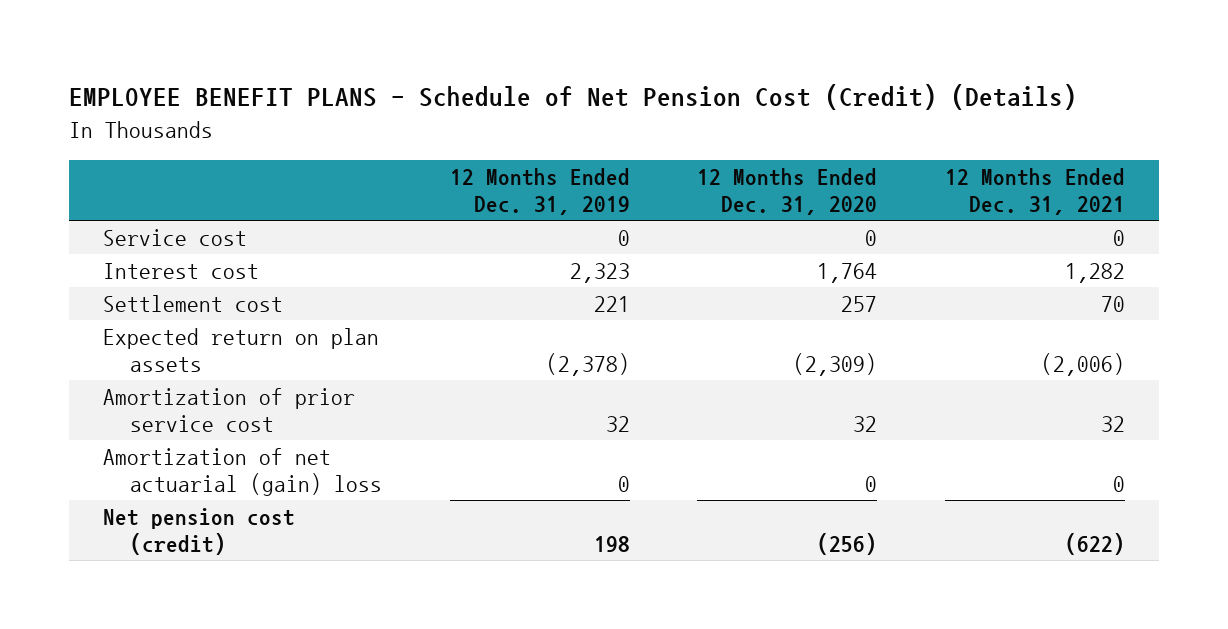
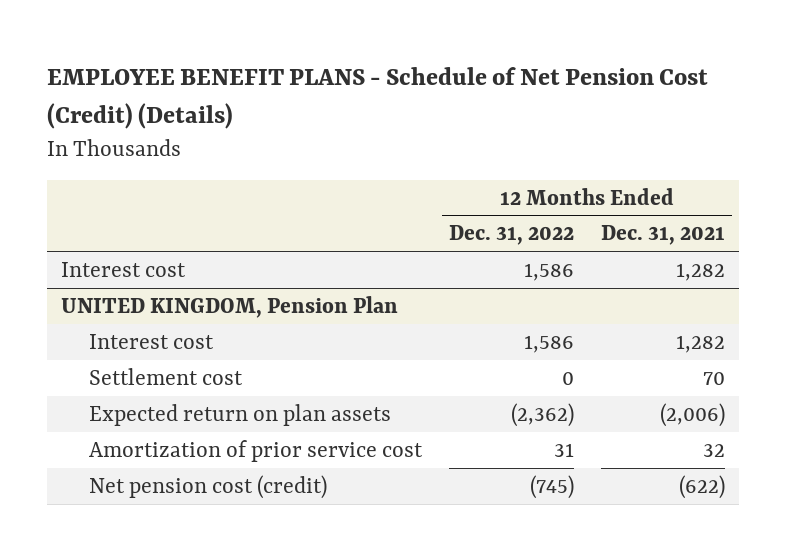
[449,167,630,215] 12 Months Ended Dec. 31, 2019 -> none
[697,167,878,215] 12 Months Ended Dec. 31, 2020 -> none
none -> [449,225,575,246] Dec. 31, 2022
[103,228,248,246] Service cost -> none
none -> [60,295,398,318] UNITED KINGDOM, Pension Plan
none -> [89,333,215,349] Interest cost
[103,447,383,497] Amortization of net actuarial (gain) loss -> none

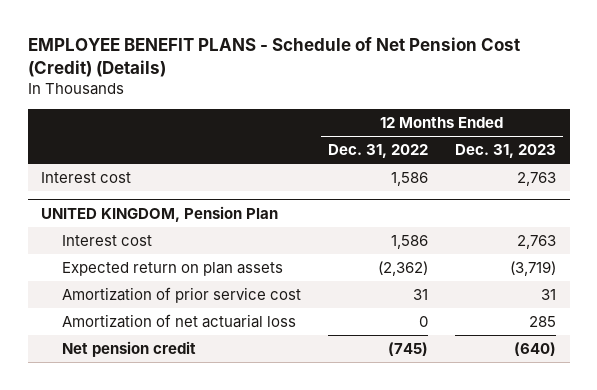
[601,225,726,246] Dec. 31, 2021 -> none
none -> [455,144,557,159] Dec. 31, 2023
[89,367,244,385] Settlement cost -> none
none -> [62,313,297,328] Amortization of net actuarial loss
[89,474,328,499] Net pension cost (credit) -> [62,340,197,357] Net pension credit

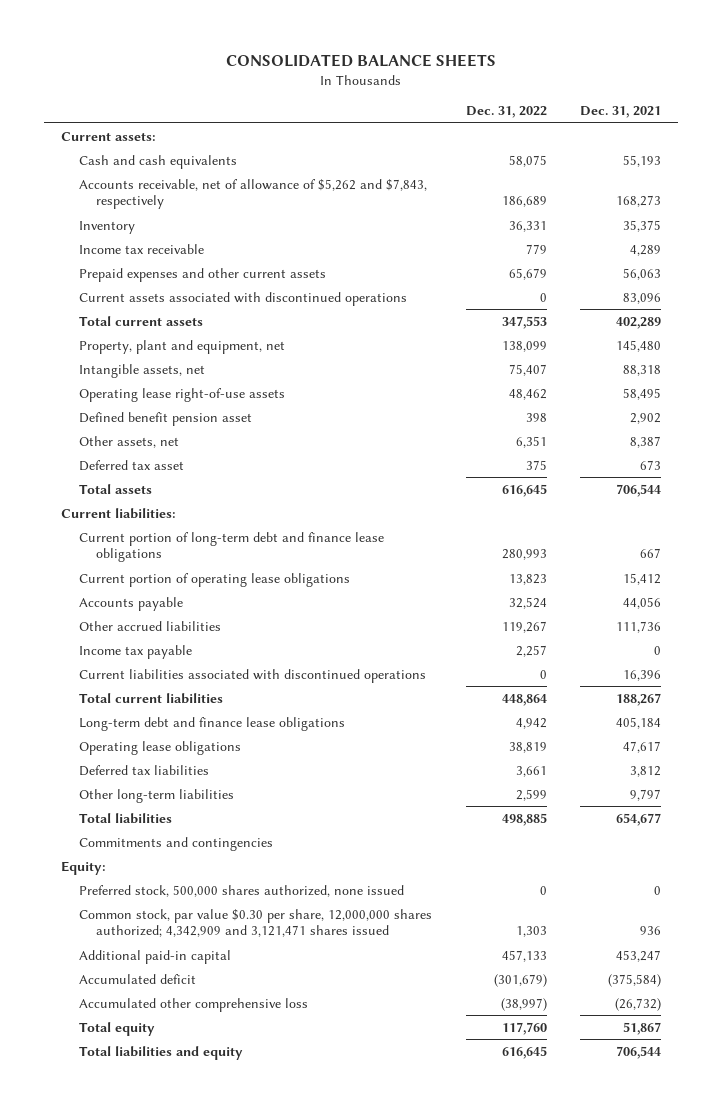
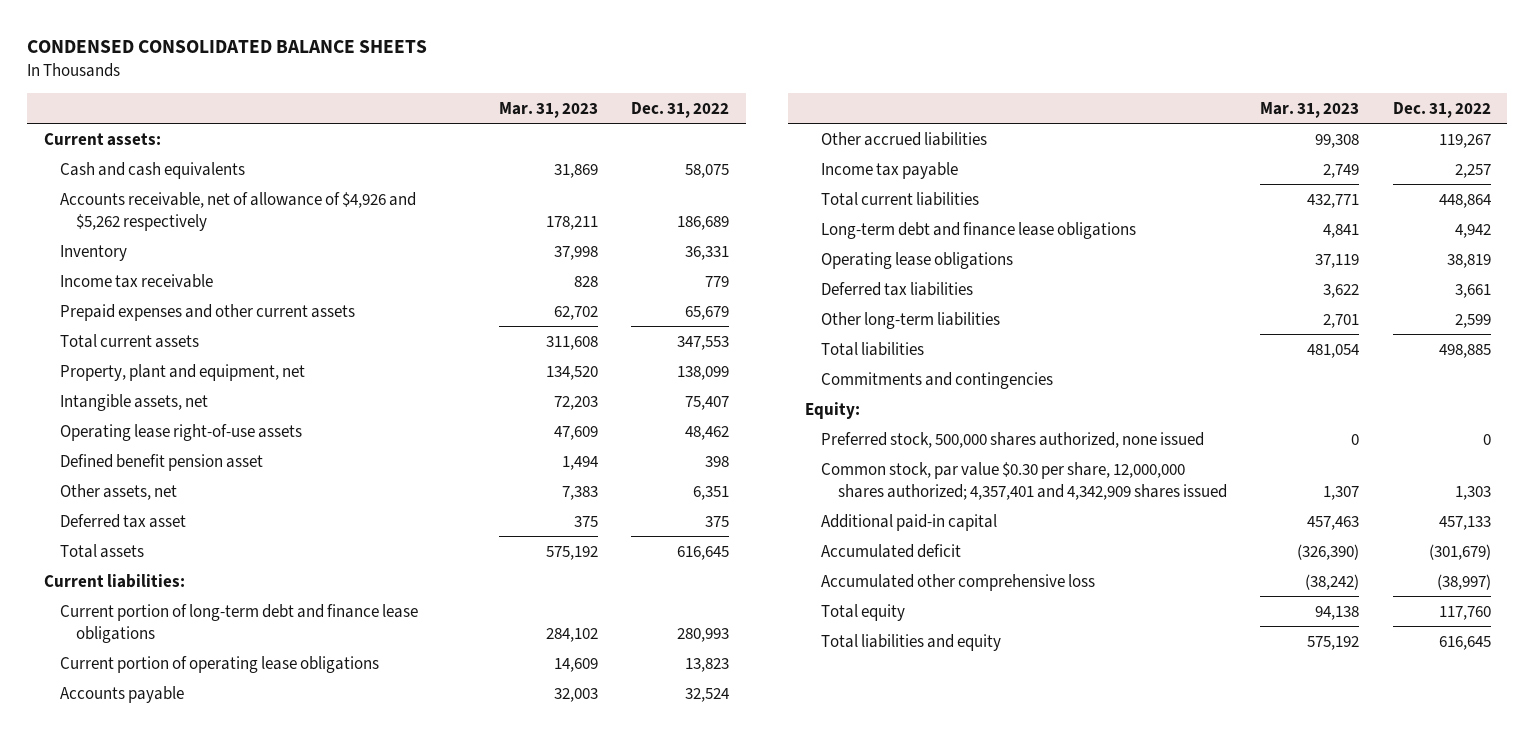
[226,53,497,67] CONSOLIDATED BALANCE SHEETS -> [26,40,427,54] CONDENSED CONSOLIDATED BALANCE SHEETS
[580,106,662,119] Dec. 31, 2021 -> none
none -> [498,102,598,119] Mar. 31, 2023
[78,178,427,210] Accounts receivable, net of allowance of $5,262 and $7,843, respectively -> [59,191,416,231] Accounts receivable, net of allowance of $4,926 and $5,262 respectively
[78,291,407,306] Current assets associated with discontinued operations -> none
[78,668,426,683] Current liabilities associated with discontinued operations -> none
[78,908,432,938] Common stock, par value $0.30 per share, 12,000,000 shares authorized; 4,342,909 and 3,121,471 shares issued -> [821,461,1227,500] Common stock, par value $0.30 per share, 12,000,000 shares authorized; 4,357,401 and 4,342,909 shares issued

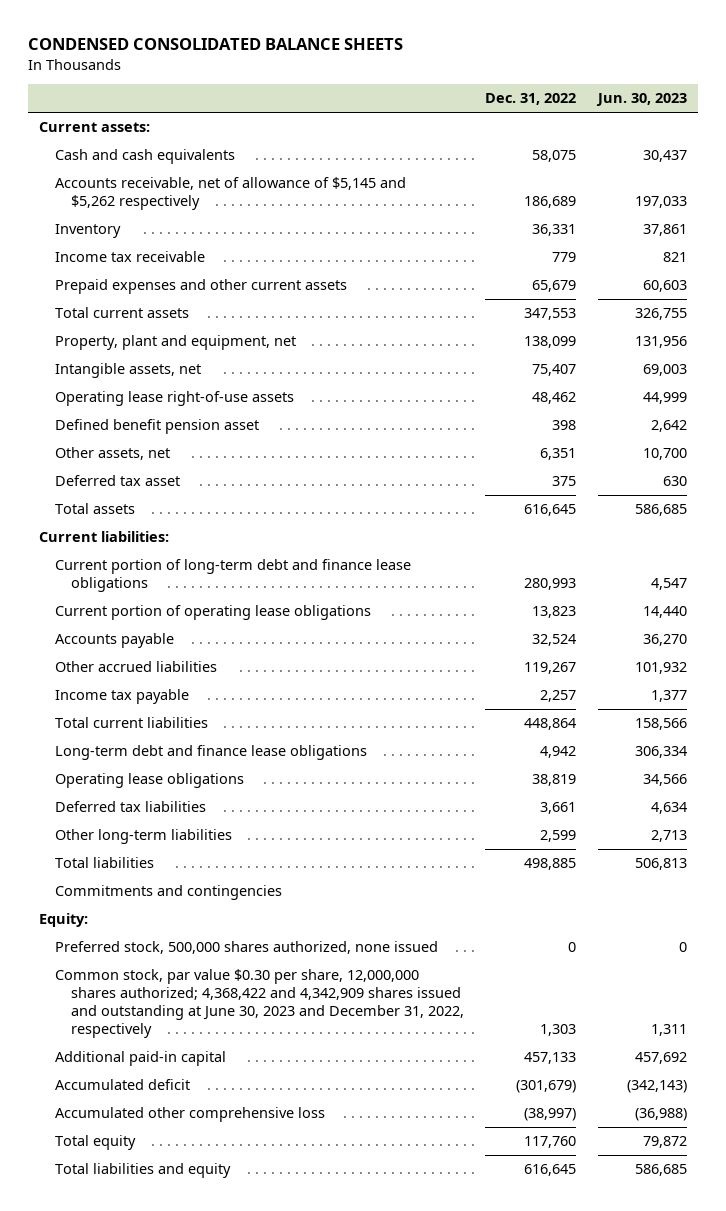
[498,102,598,119] Mar. 31, 2023 -> none
none -> [596,93,688,107] Jun. 30, 2023
[59,191,416,231] Accounts receivable, net of allowance of $4,926 and $5,262 respectively -> [54,177,406,211] Accounts receivable, net of allowance of $5,145 and $5,262 respectively
[821,461,1227,500] Common stock, par value $0.30 per share, 12,000,000 shares authorized; 4,357,401 and 4,342,909 shares issued -> [54,969,464,1039] Common stock, par value $0.30 per share, 12,000,000 shares authorized; 4,368,422 and 4,342,909 shares issued and outstanding at June 30, 2023 and December 31, 2022, respectively

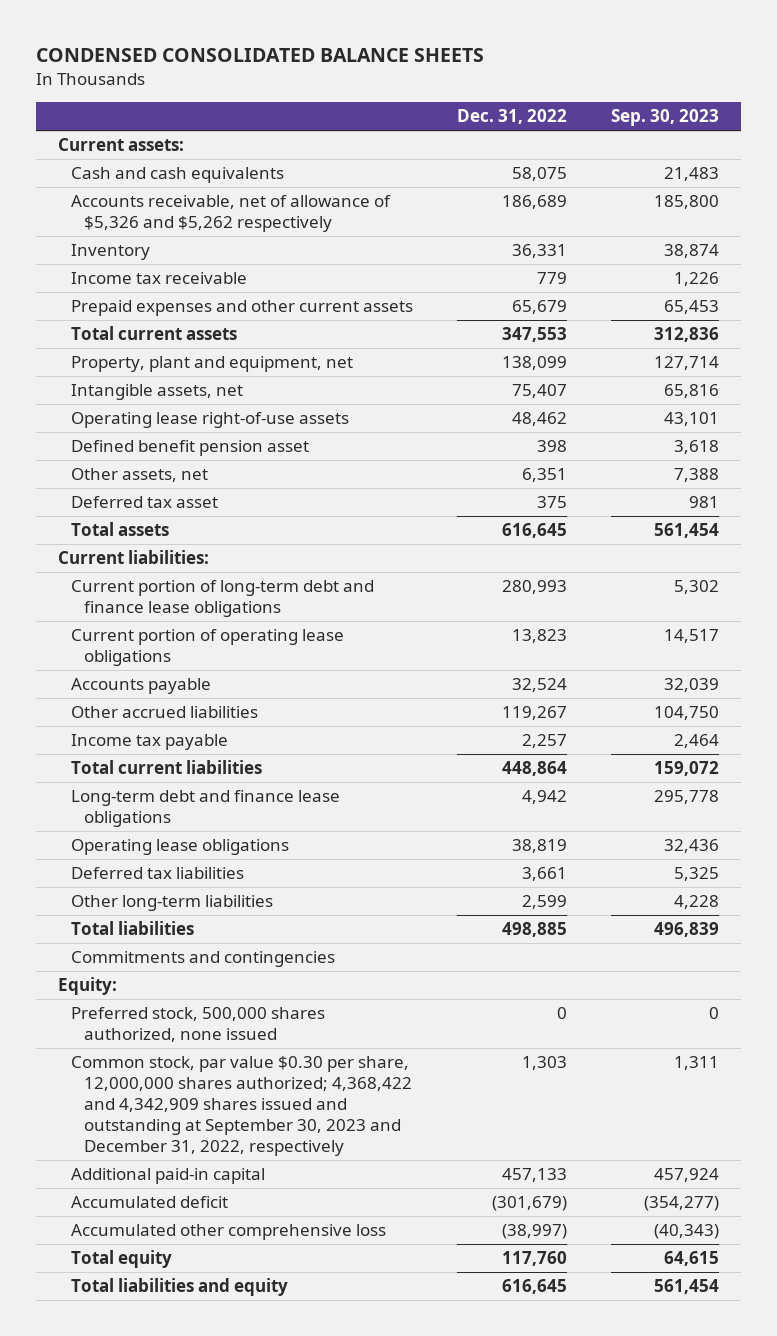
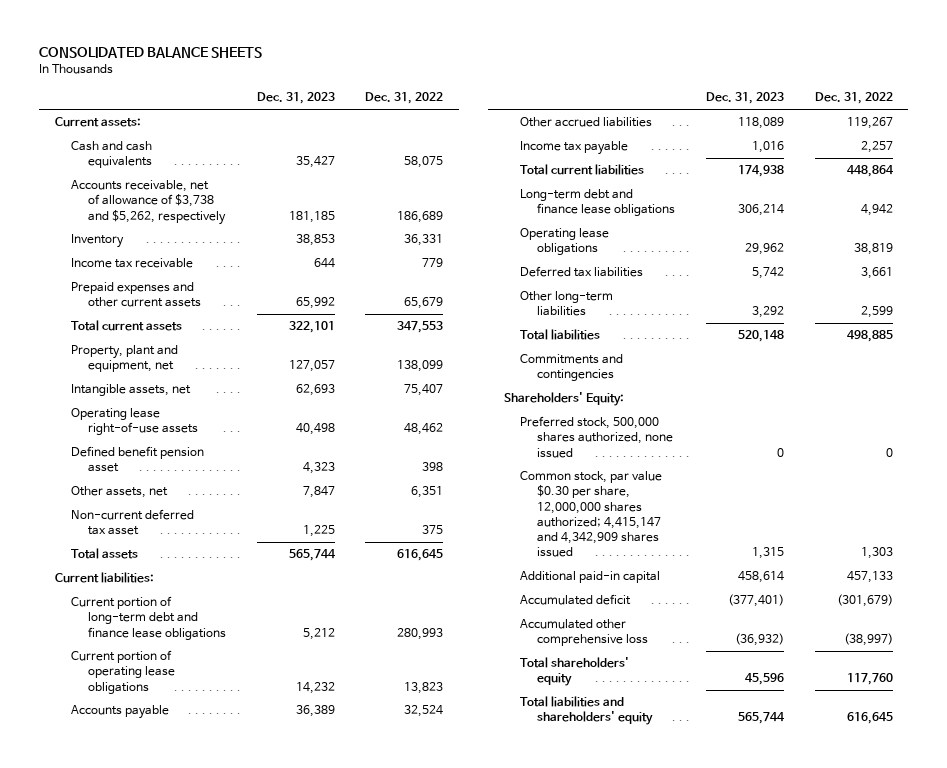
[35,48,484,63] CONDENSED CONSOLIDATED BALANCE SHEETS -> [39,47,263,59] CONSOLIDATED BALANCE SHEETS
[611,109,720,127] Sep. 30, 2023 -> none
none -> [256,92,335,105] Dec. 31, 2023
[71,195,392,233] Accounts receivable, net of allowance of $5,326 and $5,262 respectively -> [71,180,226,225] Accounts receivable, net of allowance of $3,738 and $5,262, respectively
[71,496,219,509] Deferred tax asset -> [71,509,195,536] Non-current deferred tax asset
[57,977,117,996] Equity: -> [503,392,624,407] Shareholders' Equity:
[71,1056,413,1157] Common stock, par value $0.30 per share, 12,000,000 shares authorized; 4,368,422 and 4,342,909 shares issued and outstanding at September 30, 2023 and December 31, 2022, respectively -> [520,471,663,557] Common stock, par value $0.30 per share, 12,000,000 shares authorized; 4,415,147 and 4,342,909 shares issued
[71,1250,173,1269] Total equity -> [520,657,630,687] Total shareholders' equity
[71,1278,289,1297] Total liabilities and equity -> [520,696,653,726] Total liabilities and shareholders' equity

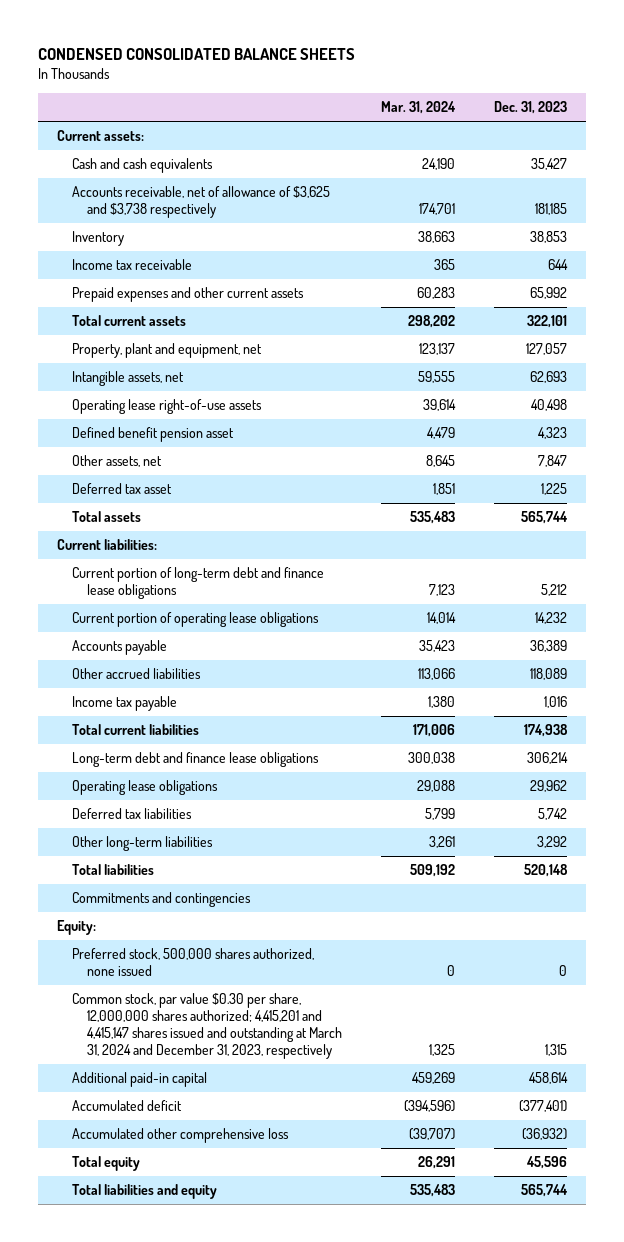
[39,47,263,59] CONSOLIDATED BALANCE SHEETS -> [37,47,355,60] CONDENSED CONSOLIDATED BALANCE SHEETS
[365,92,444,105] Dec. 31, 2022 -> none
none -> [381,101,457,115] Mar. 31, 2024
[71,180,226,225] Accounts receivable, net of allowance of $3,738 and $5,262, respectively -> [72,186,331,219] Accounts receivable, net of allowance of $3,625 and $3,738 respectively
[71,509,195,536] Non-current deferred tax asset -> [72,483,173,495] Deferred tax asset
[503,392,624,407] Shareholders' Equity: -> [57,920,97,936] Equity:
[520,471,663,557] Common stock, par value $0.30 per share, 12,000,000 shares authorized; 4,415,147 and 4,342,909 shares issued -> [72,993,343,1060] Common stock, par value $0.30 per share, 12,000,000 shares authorized; 4,415,201 and 4,415,147 shares issued and outstanding at March 31, 2024 and December 31, 2023, respectively
[520,657,630,687] Total shareholders' equity -> [72,1156,141,1172] Total equity
[520,696,653,726] Total liabilities and shareholders' equity -> [72,1184,218,1200] Total liabilities and equity

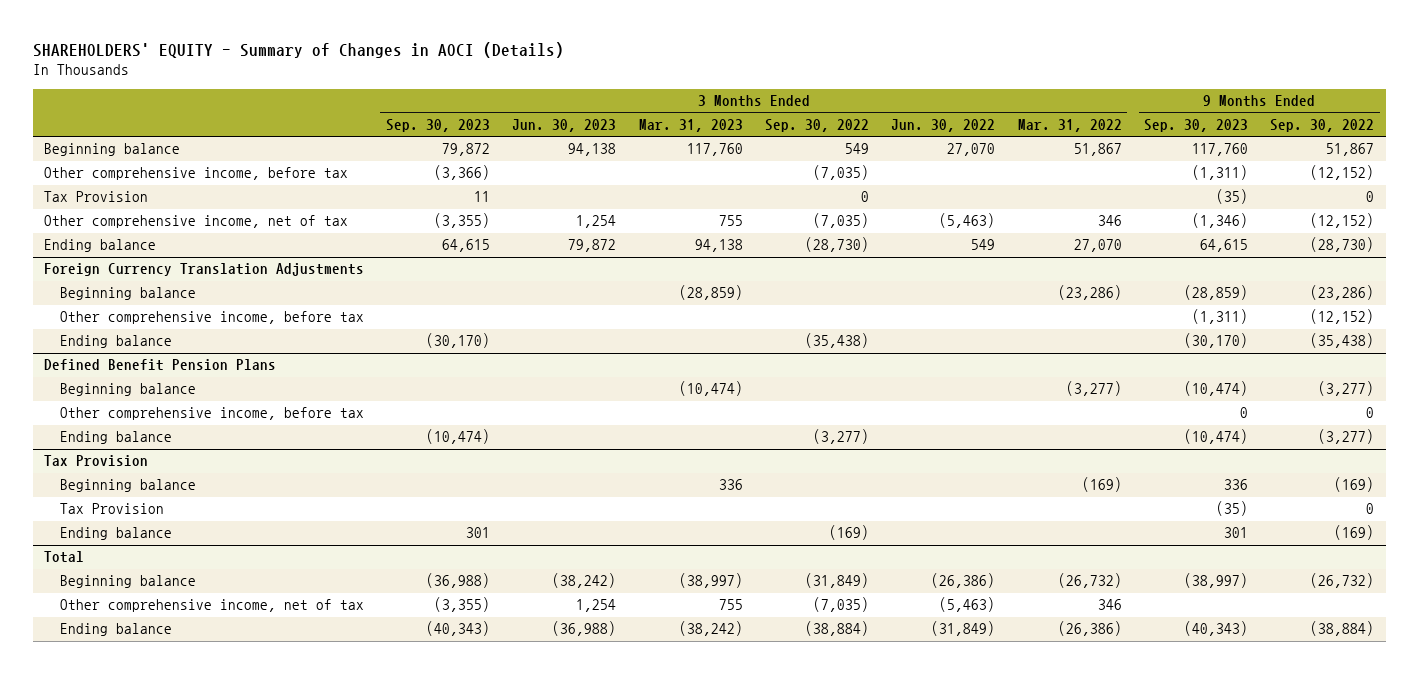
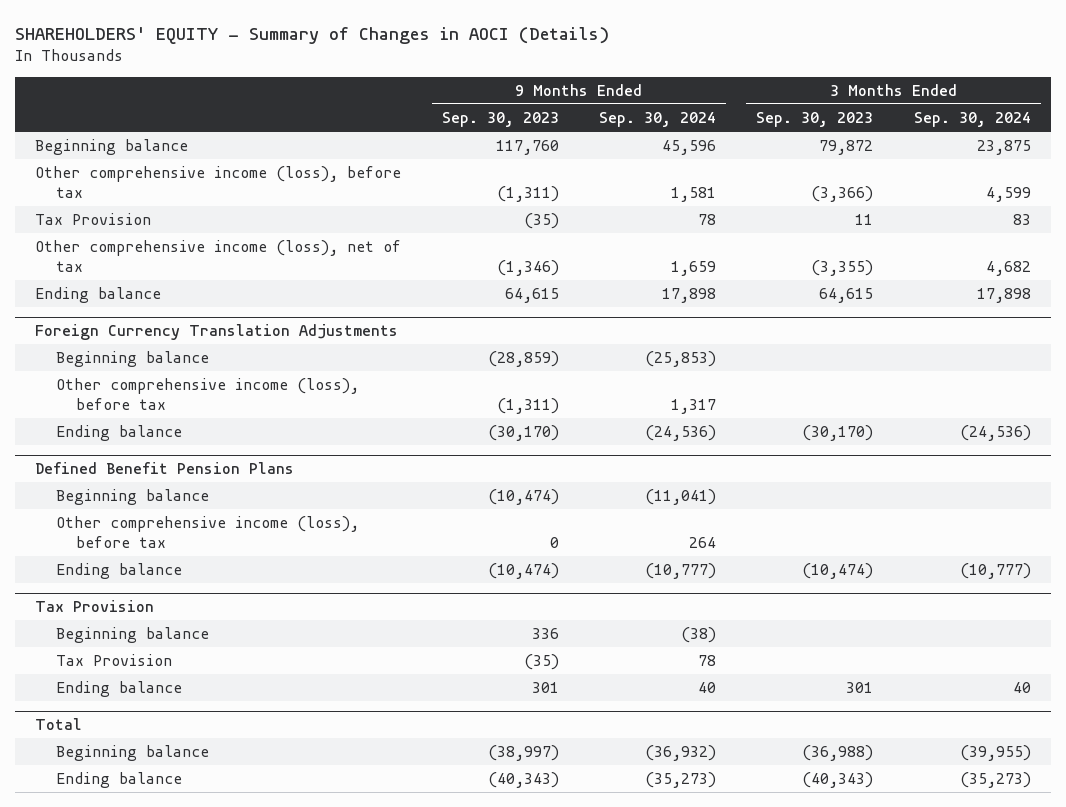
[512,118,617,132] Jun. 30, 2023 -> none
[638,118,743,132] Mar. 31, 2023 -> none
[765,118,870,132] Sep. 30, 2022 -> none
[891,118,996,132] Jun. 30, 2022 -> none
[1017,118,1122,132] Mar. 31, 2022 -> none
[1270,118,1375,132] Sep. 30, 2022 -> none
none -> [599,112,717,128] Sep. 30, 2024
none -> [913,112,1031,128] Sep. 30, 2024
[43,167,348,181] Other comprehensive income, before tax -> [35,166,402,199] Other comprehensive income (loss), before tax
[43,215,348,229] Other comprehensive income, net of tax -> [35,240,402,273] Other comprehensive income (loss), net of tax
[59,311,364,325] Other comprehensive income, before tax -> [55,378,359,411] Other comprehensive income (loss), before tax
[59,407,364,421] Other comprehensive income, before tax -> [55,516,359,549] Other comprehensive income (loss), before tax
[59,599,364,613] Other comprehensive income, net of tax -> none

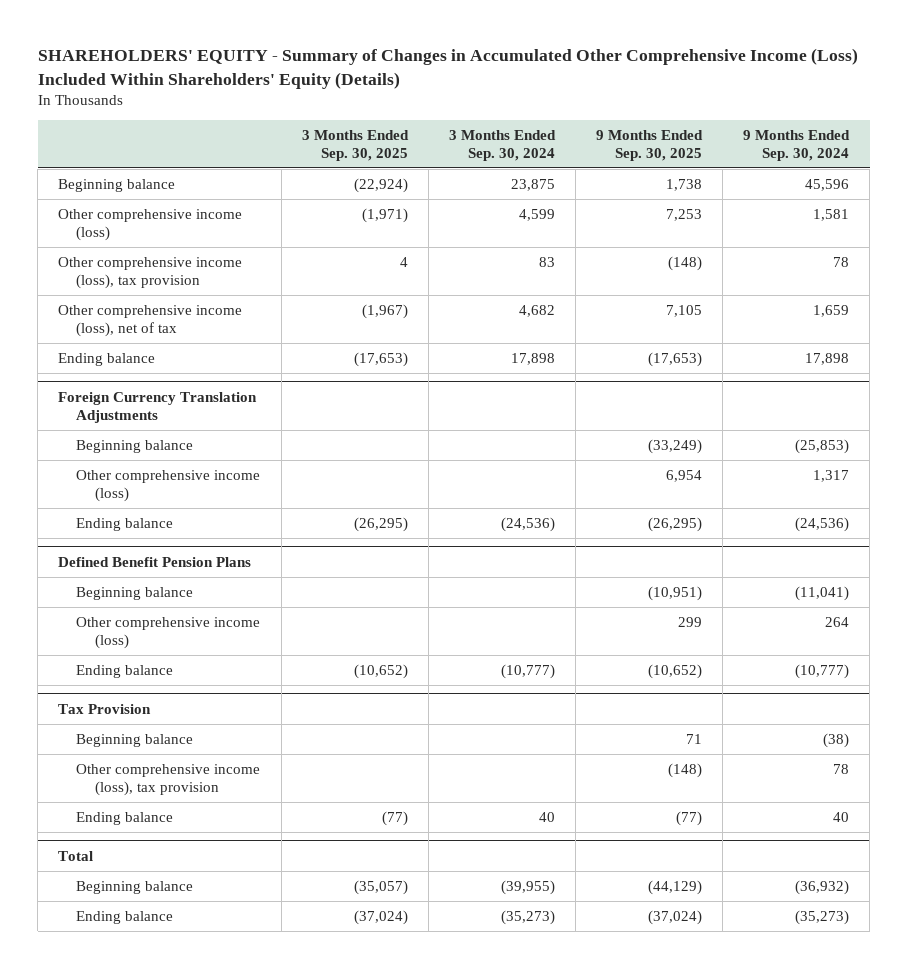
[15,26,610,44] SHAREHOLDERS' EQUITY - Summary of Changes in AOCI (Details) -> [37,48,858,89] SHAREHOLDERS' EQUITY - Summary of Changes in Accumulated Other Comprehensive Income (Loss) Included Within Shareholders' Equity (Details)
[441,112,559,128] Sep. 30, 2023 -> none
[756,112,874,128] Sep. 30, 2023 -> none
none -> [301,130,409,162] 3 Months Ended Sep. 30, 2025
none -> [596,130,704,162] 9 Months Ended Sep. 30, 2025
[35,166,402,199] Other comprehensive income (loss), before tax -> [58,208,243,241] Other comprehensive income (loss)
[35,213,152,226] Tax Provision -> [58,256,243,289] Other comprehensive income (loss), tax provision
[55,378,359,411] Other comprehensive income (loss), before tax -> [76,469,261,502] Other comprehensive income (loss)
[55,516,359,549] Other comprehensive income (loss), before tax -> [76,616,261,649] Other comprehensive income (loss)
[55,654,172,667] Tax Provision -> [76,763,261,796] Other comprehensive income (loss), tax provision

